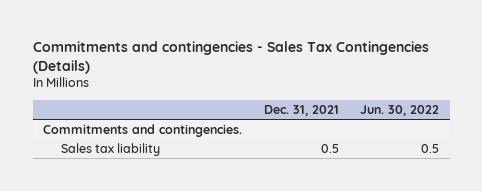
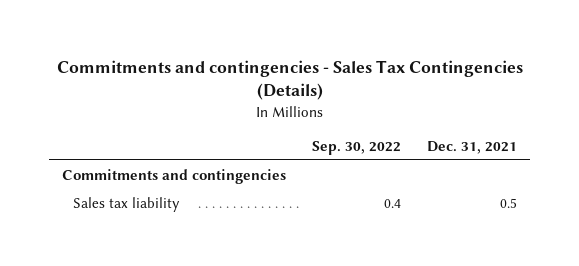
[360,104,440,116] Jun. 30, 2022 -> none
none -> [312,140,402,155] Sep. 30, 2022
[43,124,243,138] Commitments and contingencies. -> [62,168,287,184] Commitments and contingencies

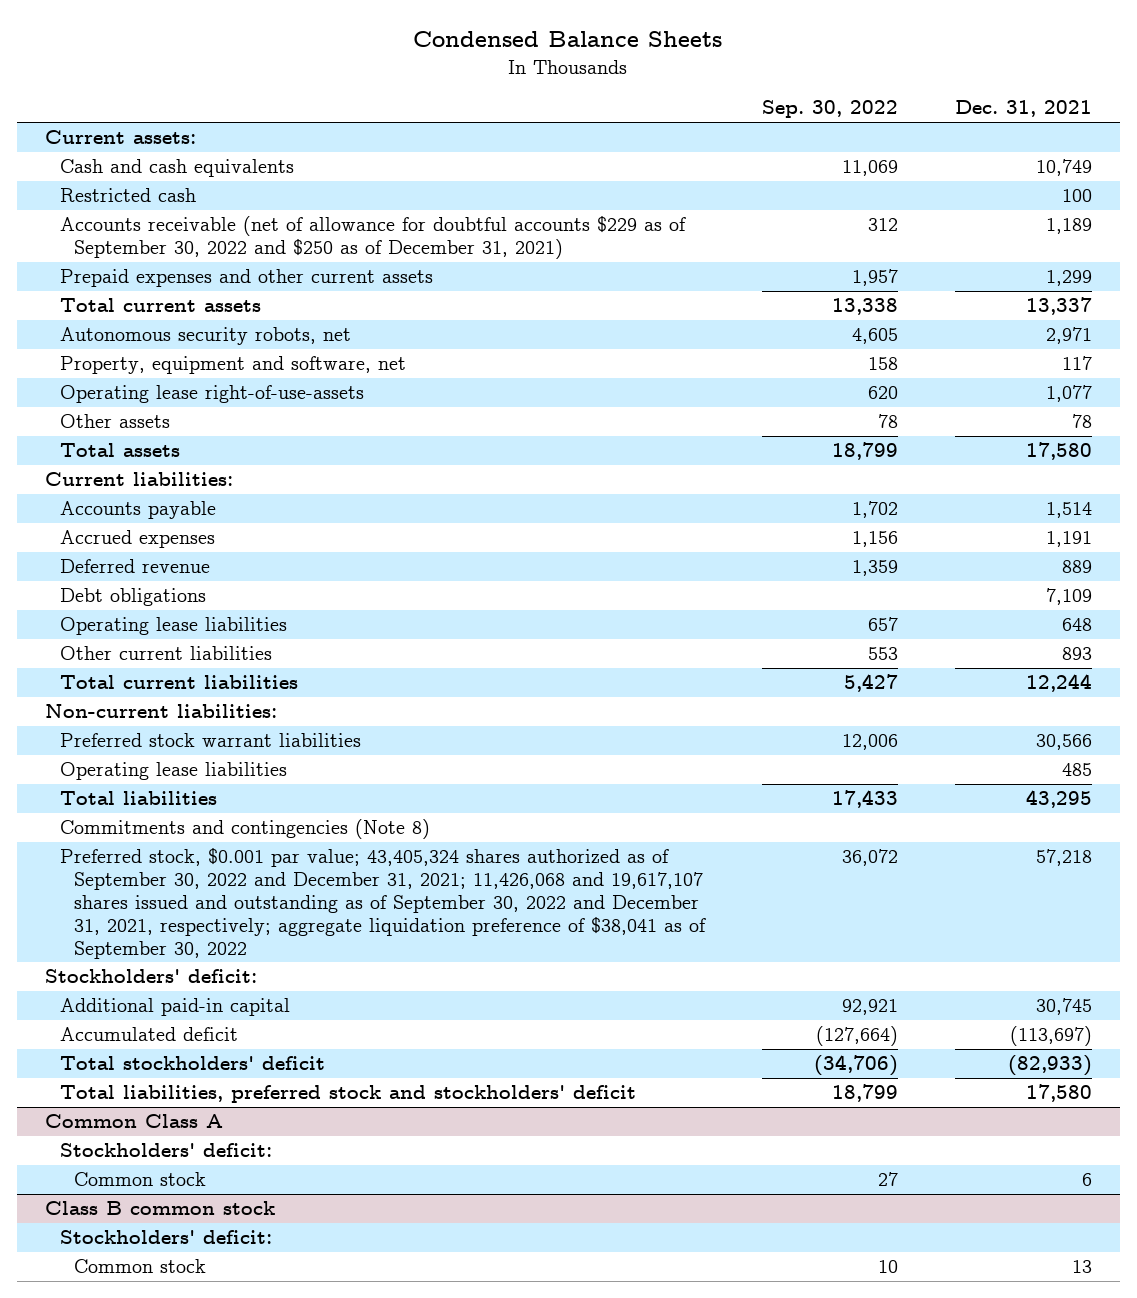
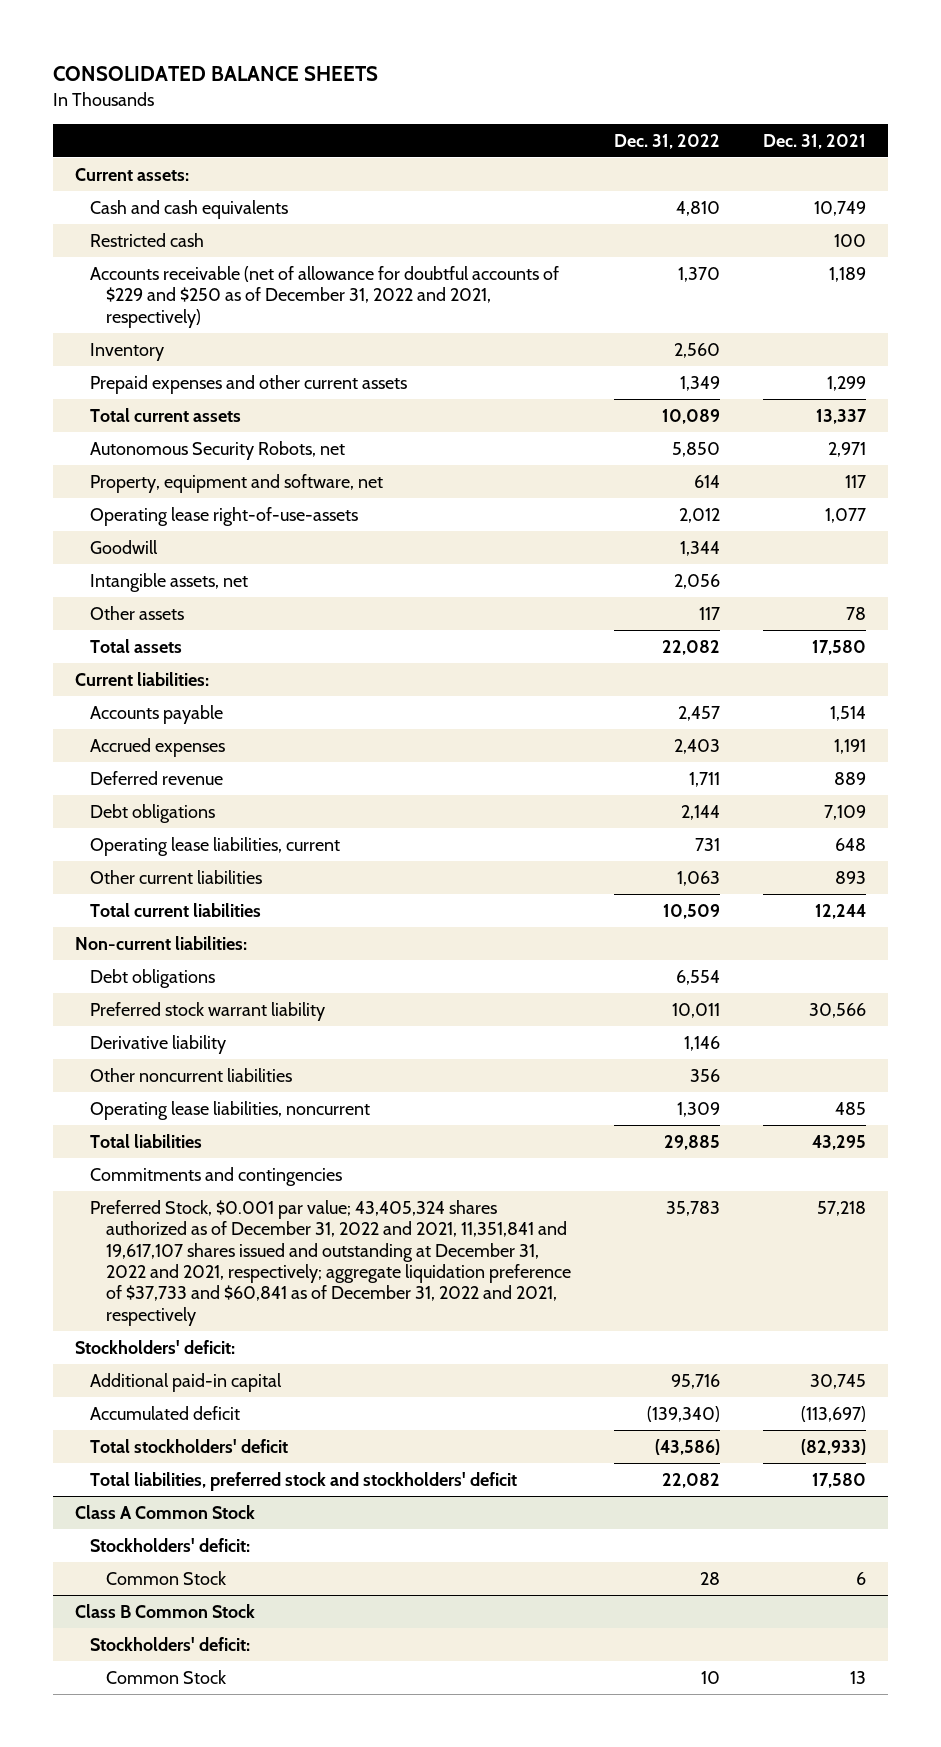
[413,31,723,48] Condensed Balance Sheets -> [53,66,379,82] CONSOLIDATED BALANCE SHEETS
[761,100,898,119] Sep. 30, 2022 -> none
none -> [613,133,720,149] Dec. 31, 2022
[59,216,686,260] Accounts receivable (net of allowance for doubtful accounts $229 as of September 30, 2022 and $250 as of December 31, 2021) -> [90,265,560,328] Accounts receivable (net of allowance for doubtful accounts of $229 and $250 as of December 31, 2022 and 2021, respectively)
none -> [90,342,165,361] Inventory
[59,327,351,346] Autonomous security robots, net -> [90,440,346,460] Autonomous Security Robots, net
none -> [90,539,159,554] Goodwill
none -> [90,572,249,592] Intangible assets, net
[59,617,287,636] Operating lease liabilities -> [90,836,341,856] Operating lease liabilities, current
none -> [90,968,216,988] Debt obligations
[59,733,361,748] Preferred stock warrant liabilities -> [90,1001,326,1021] Preferred stock warrant liability
none -> [90,1034,227,1054] Derivative liability
none -> [90,1067,293,1082] Other noncurrent liabilities
[59,762,287,781] Operating lease liabilities -> [90,1100,371,1120] Operating lease liabilities, noncurrent
[59,819,430,840] Commitments and contingencies (Note 8) -> [90,1166,343,1186] Commitments and contingencies
[59,848,707,959] Preferred stock, $0.001 par value; 43,405,324 shares authorized as of September 30, 2022 and December 31, 2021; 11,426,068 and 19,617,107 shares issued and outstanding as of September 30, 2022 and December 31, 2021, respectively; aggregate liquidation preference of $38,041 as of September 30, 2022 -> [90,1199,571,1326] Preferred Stock, $0.001 par value; 43,405,324 shares authorized as of December 31, 2022 and 2021, 11,351,841 and 19,617,107 shares issued and outstanding at December 31, 2022 and 2021, respectively; aggregate liquidation preference of $37,733 and $60,841 as of December 31, 2022 and 2021, respectively
[45,1114,224,1129] Common Class A -> [75,1504,256,1519] Class A Common Stock
[74,1172,207,1187] Common stock -> [105,1570,226,1585] Common Stock
[45,1201,276,1216] Class B common stock -> [75,1603,256,1618] Class B Common Stock
[74,1259,207,1274] Common stock -> [105,1669,226,1684] Common Stock

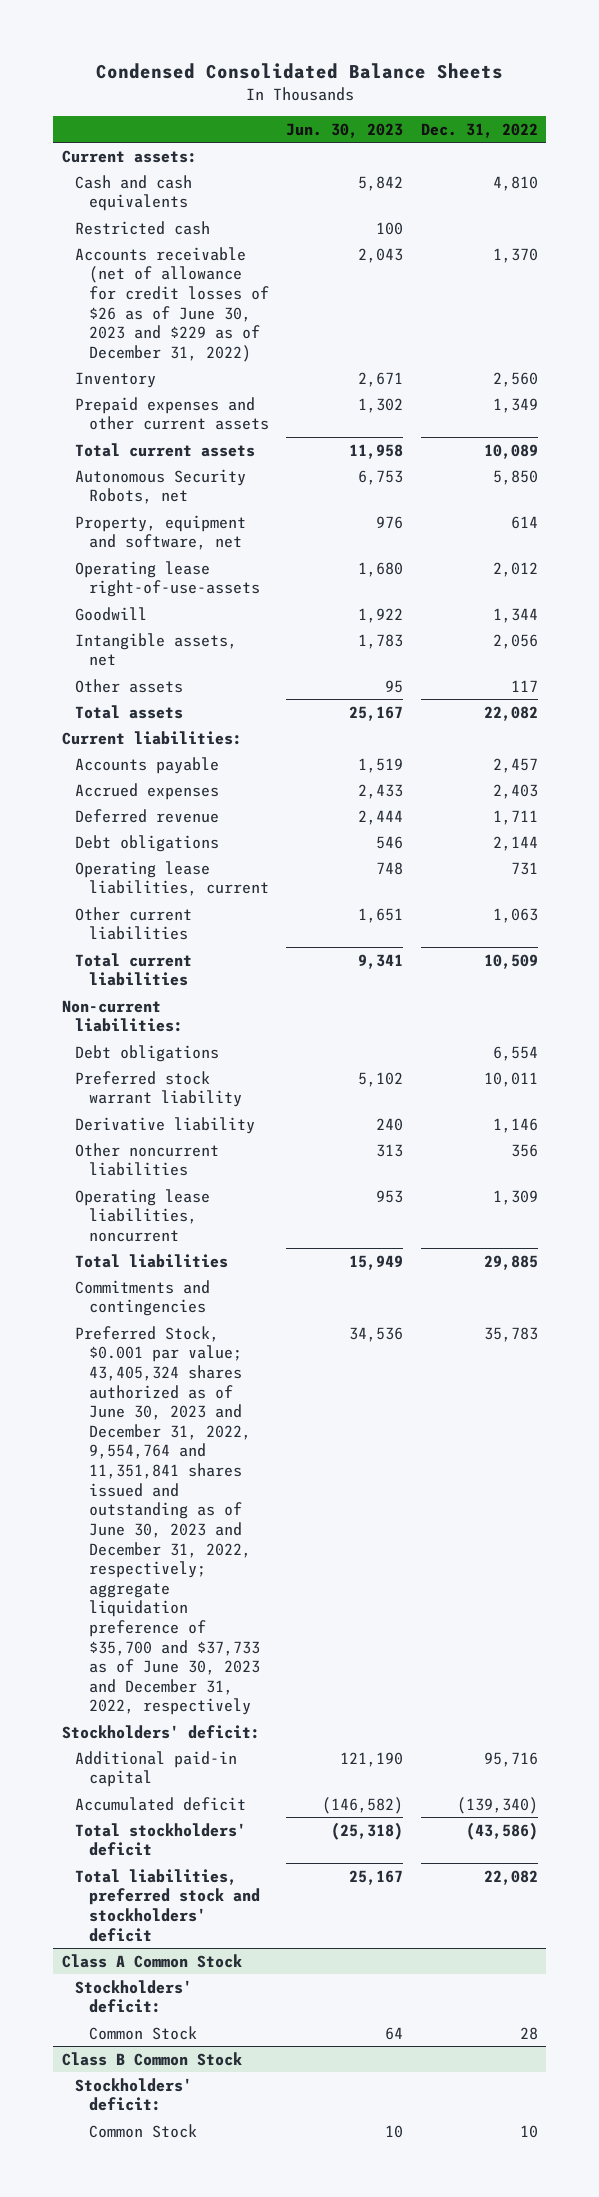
[53,66,379,82] CONSOLIDATED BALANCE SHEETS -> [95,63,503,80] Condensed Consolidated Balance Sheets
[763,133,867,149] Dec. 31, 2021 -> none
none -> [286,122,404,138] Jun. 30, 2023
[90,265,560,328] Accounts receivable (net of allowance for doubtful accounts of $229 and $250 as of December 31, 2022 and 2021, respectively) -> [75,246,269,362] Accounts receivable (net of allowance for credit losses of $26 as of June 30, 2023 and $229 as of December 31, 2022)
[90,1199,571,1326] Preferred Stock, $0.001 par value; 43,405,324 shares authorized as of December 31, 2022 and 2021, 11,351,841 and 19,617,107 shares issued and outstanding at December 31, 2022 and 2021, respectively; aggregate liquidation preference of $37,733 and $60,841 as of December 31, 2022 and 2021, respectively -> [75,1325,260,1716] Preferred Stock, $0.001 par value; 43,405,324 shares authorized as of June 30, 2023 and December 31, 2022, 9,554,764 and 11,351,841 shares issued and outstanding as of June 30, 2023 and December 31, 2022, respectively; aggregate liquidation preference of $35,700 and $37,733 as of June 30, 2023 and December 31, 2022, respectively

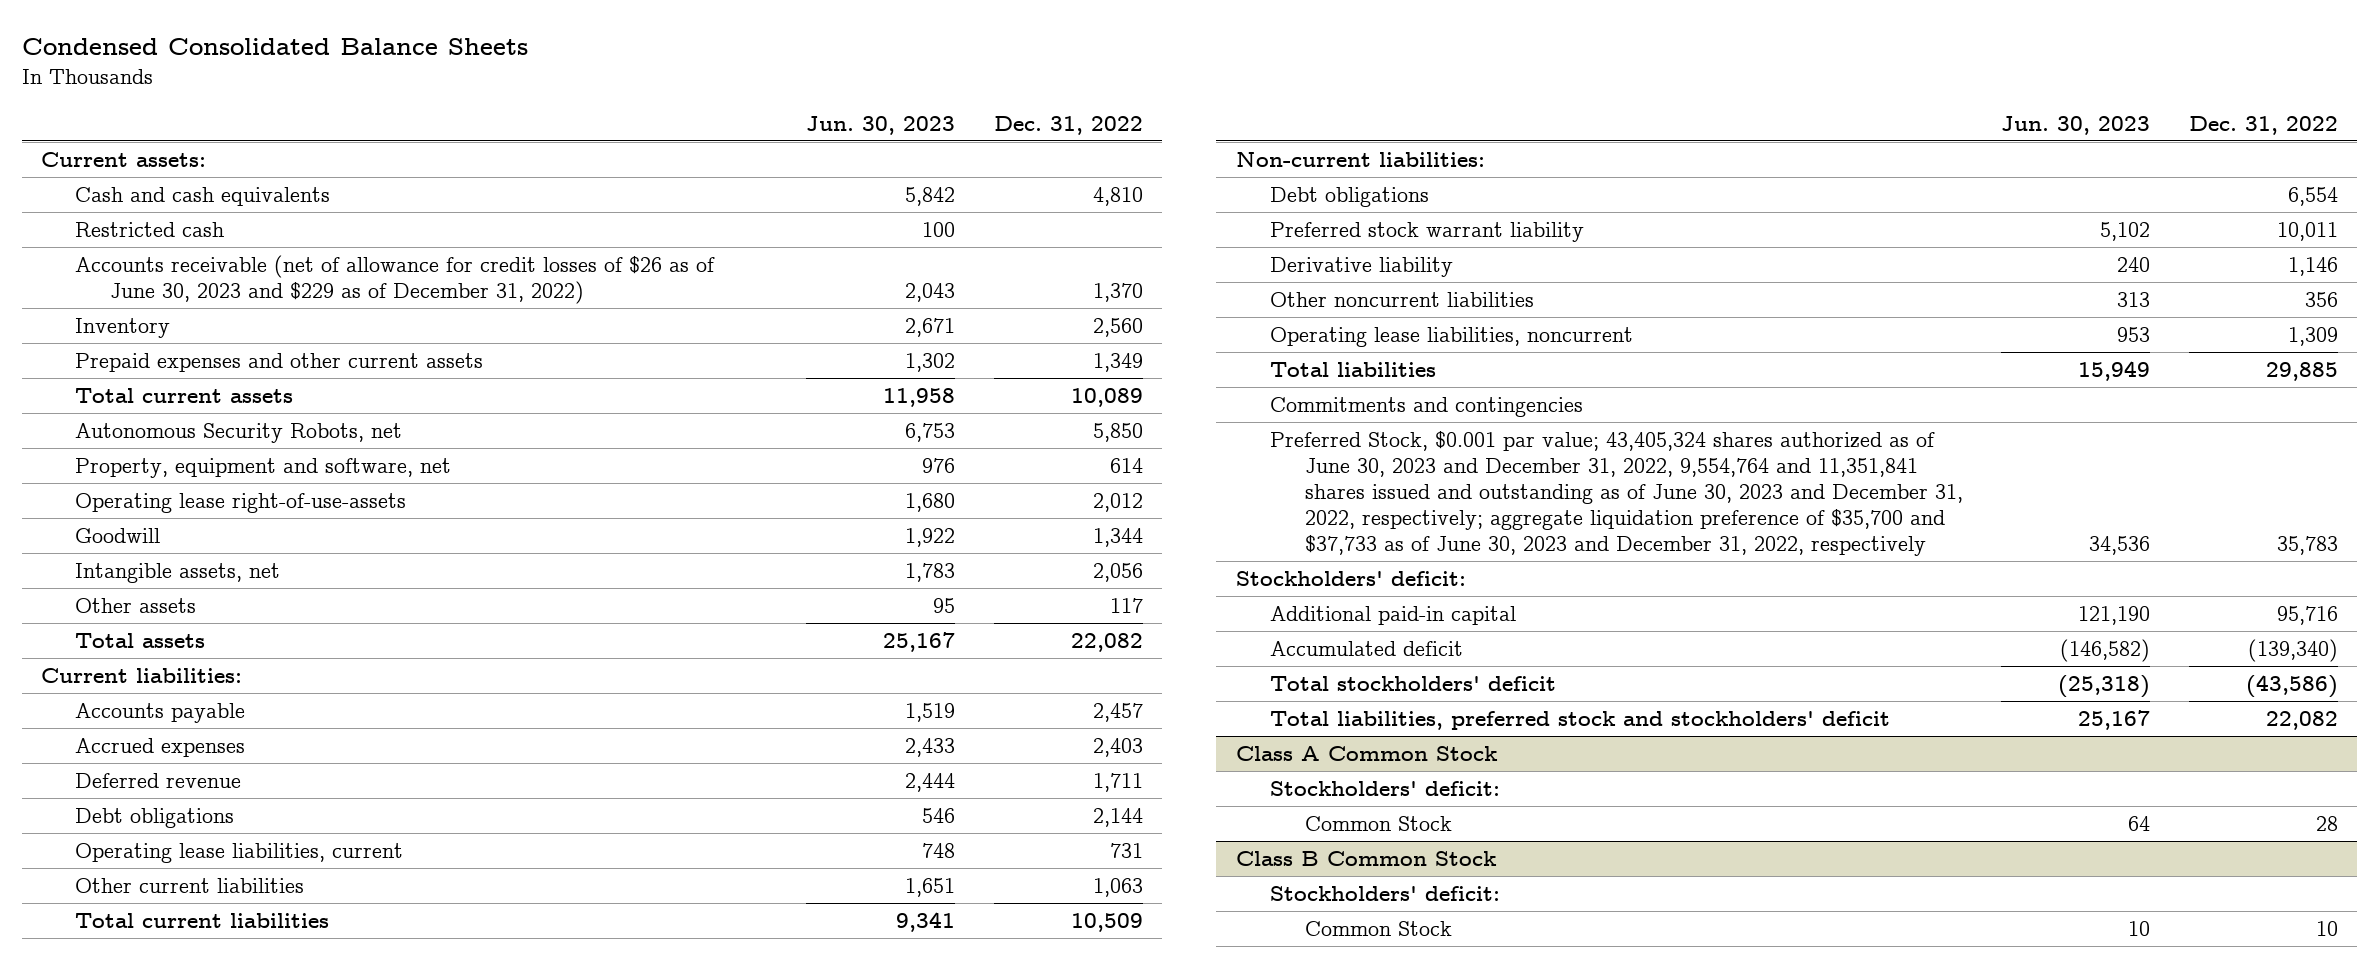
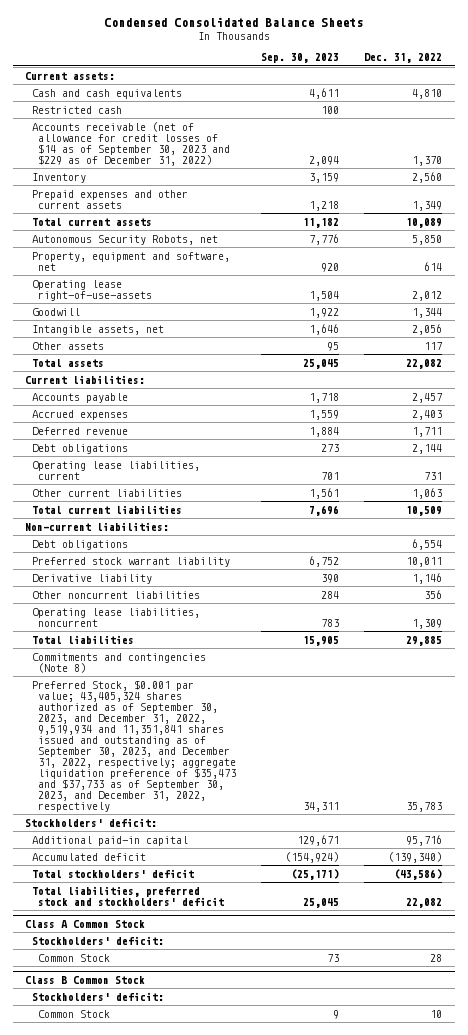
[806,115,956,135] Jun. 30, 2023 -> none
none -> [261,53,340,64] Sep. 30, 2023
[75,254,716,305] Accounts receivable (net of allowance for credit losses of $26 as of June 30, 2023 and $229 as of December 31, 2022) -> [31,121,231,166] Accounts receivable (net of allowance for credit losses of $14 as of September 30, 2023 and $229 as of December 31, 2022)
[1270,396,1584,417] Commitments and contingencies -> [31,652,206,673] Commitments and contingencies (Note 8)
[1270,430,1963,557] Preferred Stock, $0.001 par value; 43,405,324 shares authorized as of June 30, 2023 and December 31, 2022, 9,554,764 and 11,351,841 shares issued and outstanding as of June 30, 2023 and December 31, 2022, respectively; aggregate liquidation preference of $35,700 and $37,733 as of June 30, 2023 and December 31, 2022, respectively -> [31,679,237,813] Preferred Stock, $0.001 par value; 43,405,324 shares authorized as of September 30, 2023, and December 31, 2022, 9,519,934 and 11,351,841 shares issued and outstanding as of September 30, 2023, and December 31, 2022, respectively; aggregate liquidation preference of $35,473 and $37,733 as of September 30, 2023, and December 31, 2022, respectively

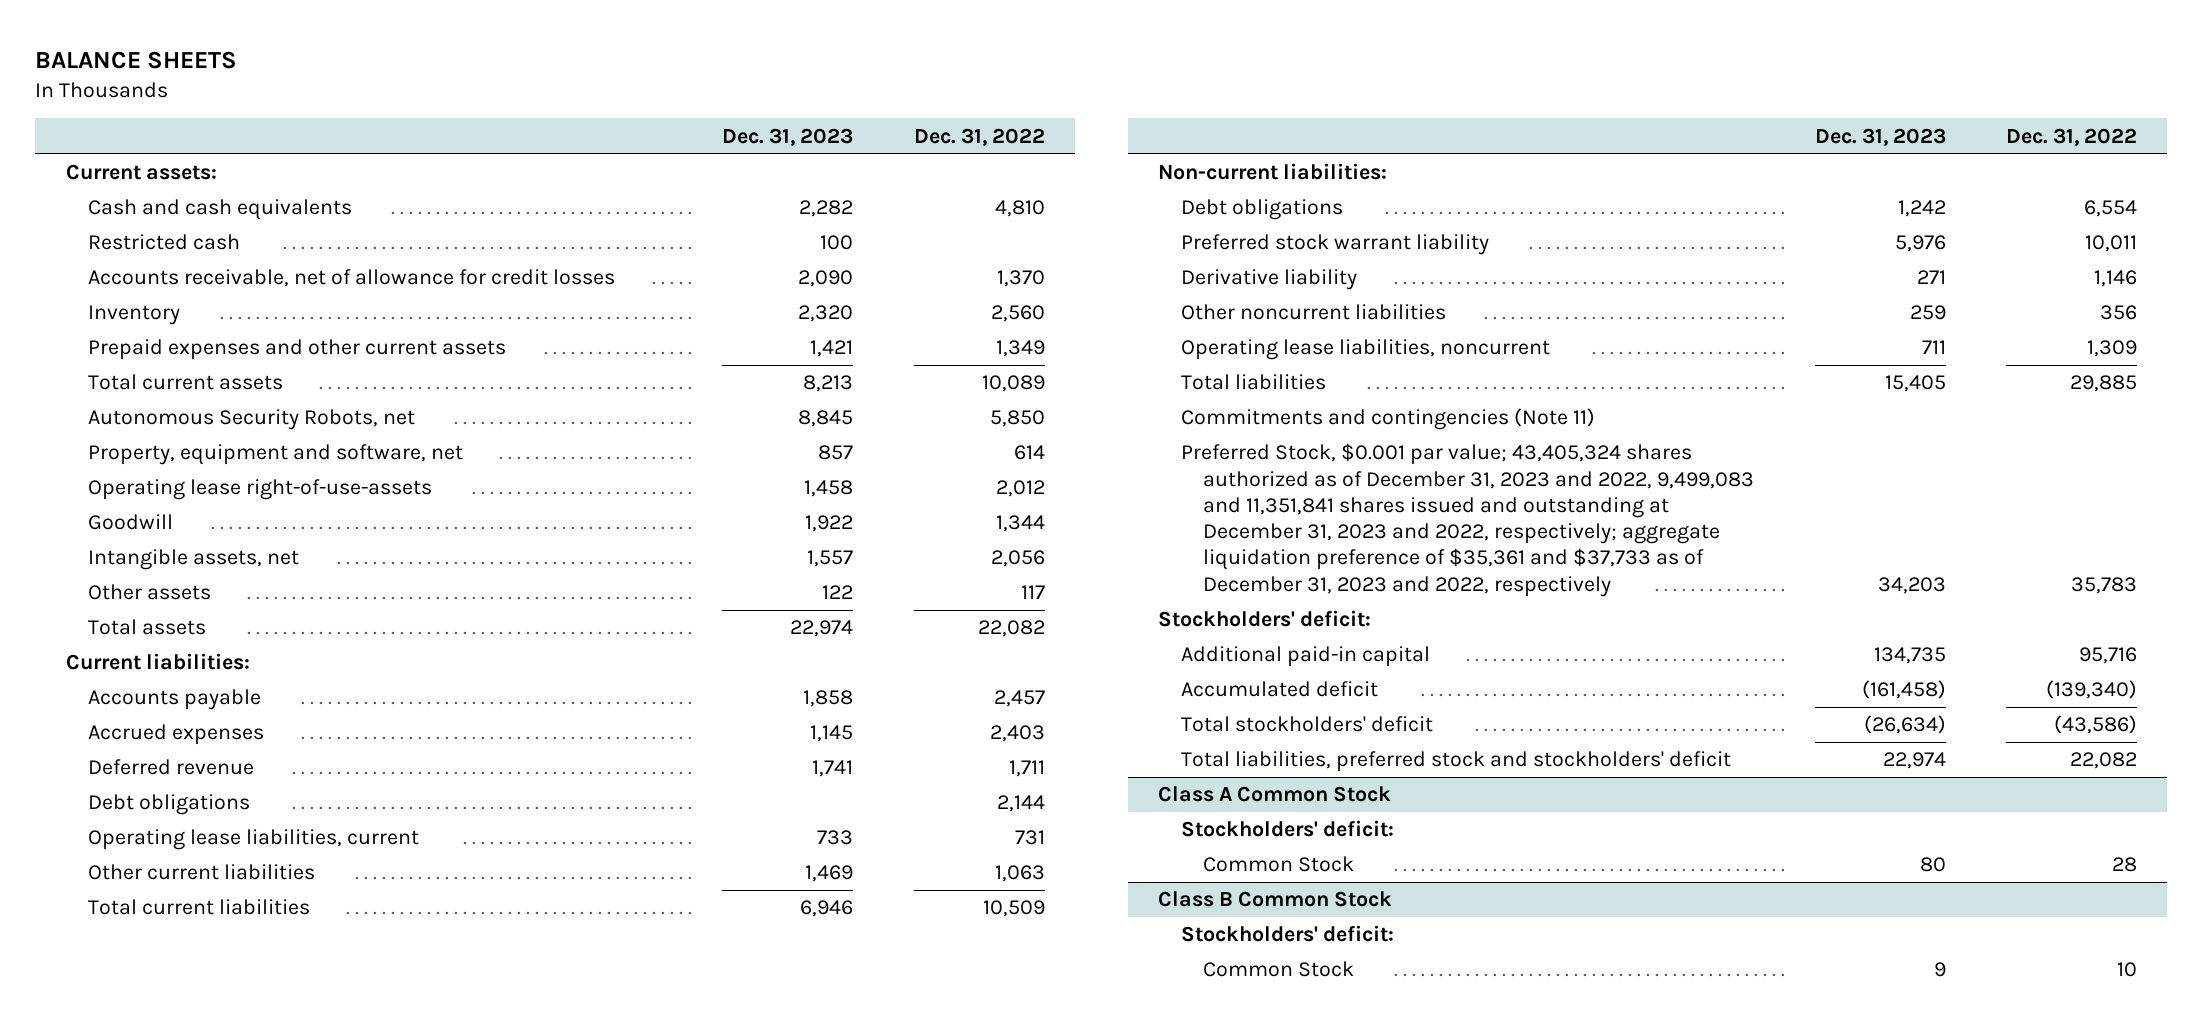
[103,17,363,28] Condensed Consolidated Balance Sheets -> [35,51,238,70] BALANCE SHEETS
[261,53,340,64] Sep. 30, 2023 -> none
none -> [722,127,854,146] Dec. 31, 2023
[31,121,231,166] Accounts receivable (net of allowance for credit losses of $14 as of September 30, 2023 and $229 as of December 31, 2022) -> [88,269,616,288] Accounts receivable, net of allowance for credit losses
[31,652,206,673] Commitments and contingencies (Note 8) -> [1180,408,1595,431] Commitments and contingencies (Note 11)
[31,679,237,813] Preferred Stock, $0.001 par value; 43,405,324 shares authorized as of September 30, 2023, and December 31, 2022, 9,519,934 and 11,351,841 shares issued and outstanding as of September 30, 2023, and December 31, 2022, respectively; aggregate liquidation preference of $35,473 and $37,733 as of September 30, 2023, and December 31, 2022, respectively -> [1180,443,1755,597] Preferred Stock, $0.001 par value; 43,405,324 shares authorized as of December 31, 2023 and 2022, 9,499,083 and 11,351,841 shares issued and outstanding at December 31, 2023 and 2022, respectively; aggregate liquidation preference of $35,361 and $37,733 as of December 31, 2023 and 2022, respectively

